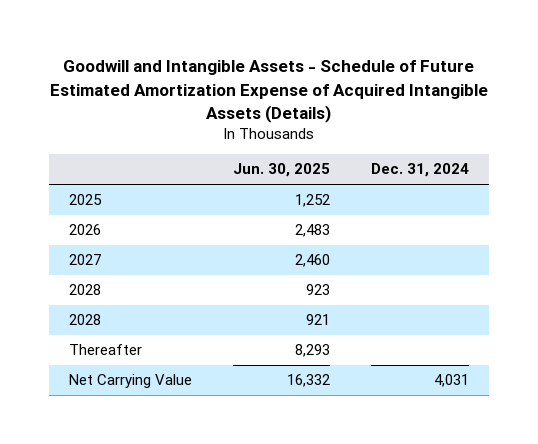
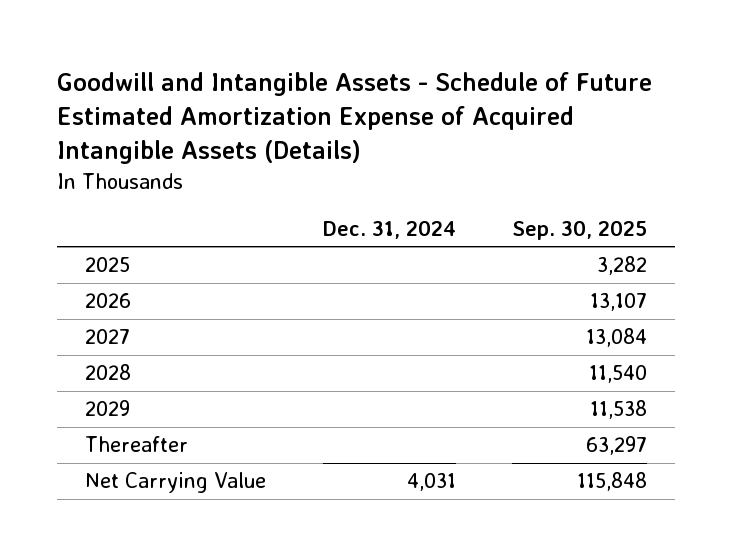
[233,163,331,178] Jun. 30, 2025 -> none
none -> [511,219,647,240] Sep. 30, 2025
[69,314,102,326] 2028 -> [85,400,131,417] 2029

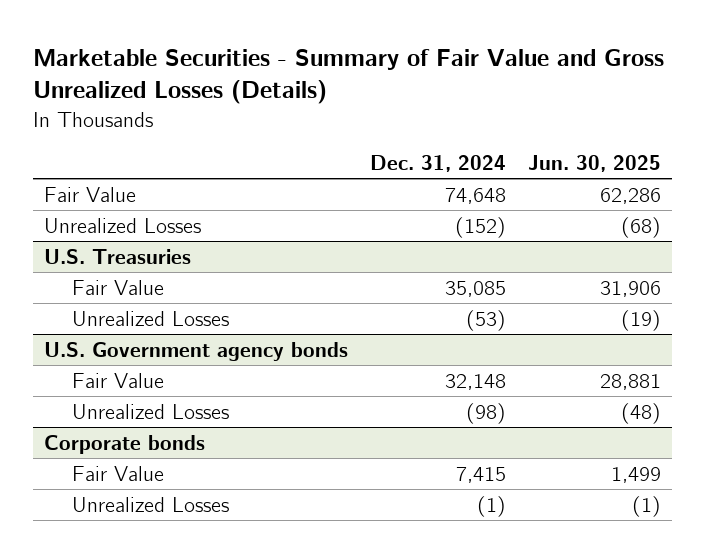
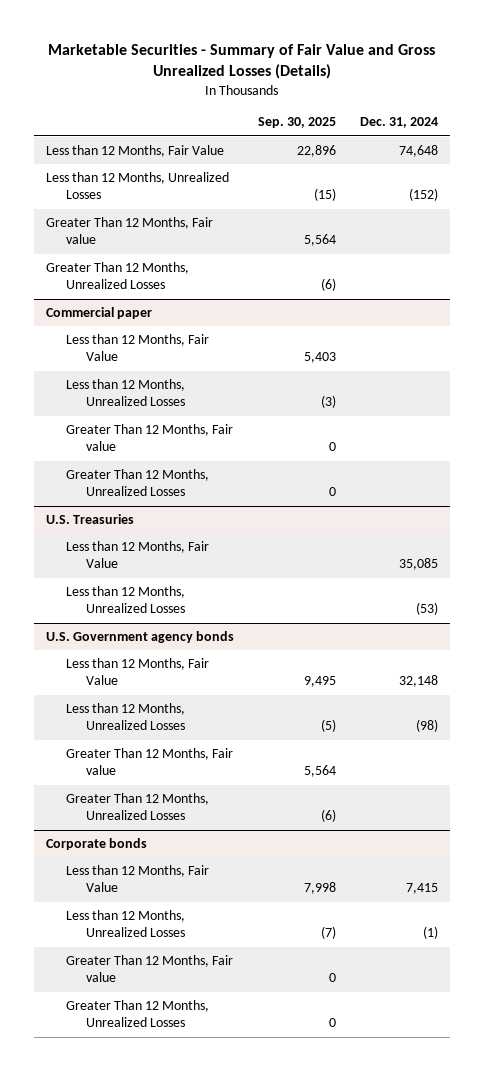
[528,155,662,173] Jun. 30, 2025 -> none
none -> [258,117,337,129] Sep. 30, 2025
[44,186,137,202] Fair Value -> [46,145,225,158] Less than 12 Months, Fair Value
[44,217,202,233] Unrealized Losses -> [46,172,230,200] Less than 12 Months, Unrealized Losses
none -> [46,217,214,245] Greater Than 12 Months, Fair value
none -> [46,262,190,290] Greater Than 12 Months, Unrealized Losses
none -> [46,307,153,320] Commercial paper
none -> [66,334,210,362] Less than 12 Months, Fair Value
none -> [66,379,186,407] Less than 12 Months, Unrealized Losses
none -> [66,424,234,452] Greater Than 12 Months, Fair value
none -> [66,469,210,497] Greater Than 12 Months, Unrealized Losses
[72,279,165,295] Fair Value -> [66,541,210,569] Less than 12 Months, Fair Value
[72,310,230,326] Unrealized Losses -> [66,586,186,614] Less than 12 Months, Unrealized Losses
[72,372,165,388] Fair Value -> [66,658,210,686] Less than 12 Months, Fair Value
[72,403,230,419] Unrealized Losses -> [66,703,186,731] Less than 12 Months, Unrealized Losses
none -> [66,748,234,776] Greater Than 12 Months, Fair value
none -> [66,793,210,821] Greater Than 12 Months, Unrealized Losses
[72,465,165,481] Fair Value -> [66,865,210,893] Less than 12 Months, Fair Value
[72,496,230,512] Unrealized Losses -> [66,910,186,938] Less than 12 Months, Unrealized Losses
none -> [66,955,234,983] Greater Than 12 Months, Fair value
none -> [66,1000,210,1028] Greater Than 12 Months, Unrealized Losses

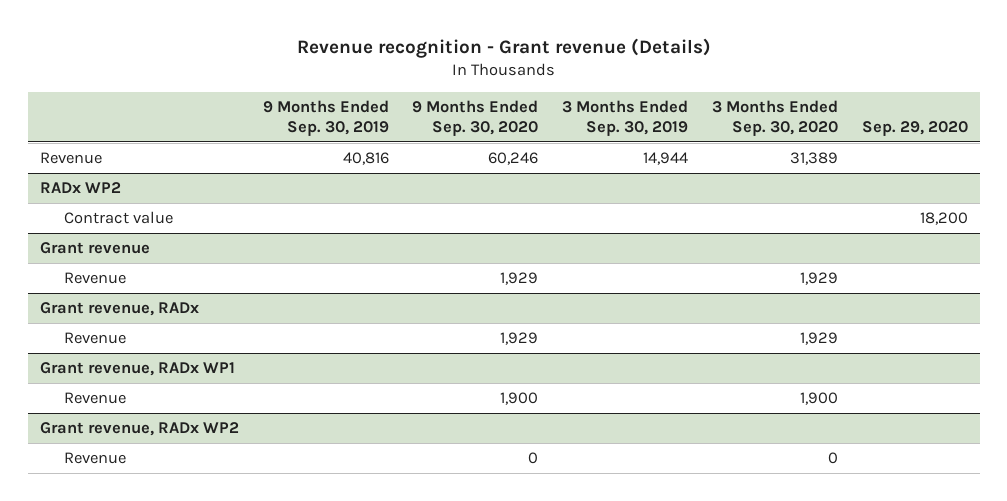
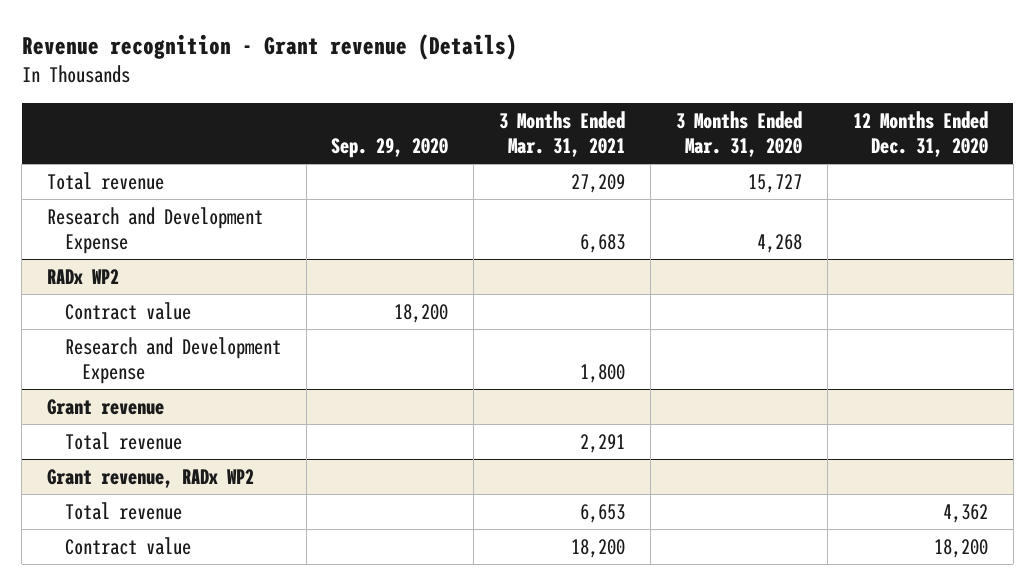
[262,100,389,136] 9 Months Ended Sep. 30, 2019 -> none
[412,100,539,136] 9 Months Ended Sep. 30, 2020 -> none
[562,100,689,136] 3 Months Ended Sep. 30, 2019 -> none
[711,100,838,136] 3 Months Ended Sep. 30, 2020 -> none
none -> [499,110,626,157] 3 Months Ended Mar. 31, 2021
none -> [676,110,803,157] 3 Months Ended Mar. 31, 2020
none -> [853,110,989,157] 12 Months Ended Dec. 31, 2020
[39,152,102,165] Revenue -> [47,171,165,190] Total revenue
none -> [47,206,264,254] Research and Development Expense
none -> [64,336,281,384] Research and Development Expense
[39,302,199,317] Grant revenue, RADx -> none
[64,332,127,345] Revenue -> none
[39,362,235,377] Grant revenue, RADx WP1 -> none
[64,392,127,405] Revenue -> none
[64,272,127,285] Revenue -> [64,431,182,450] Total revenue
[64,452,127,465] Revenue -> [64,501,182,520] Total revenue
none -> [64,536,191,555] Contract value

